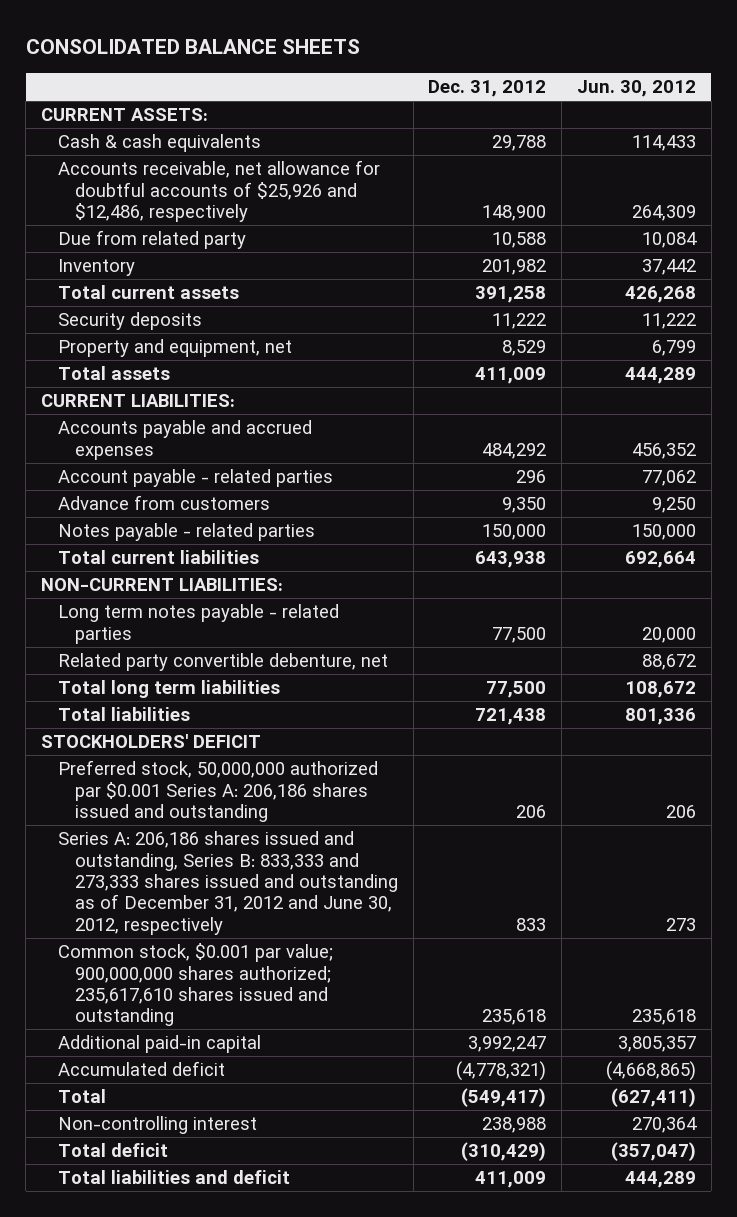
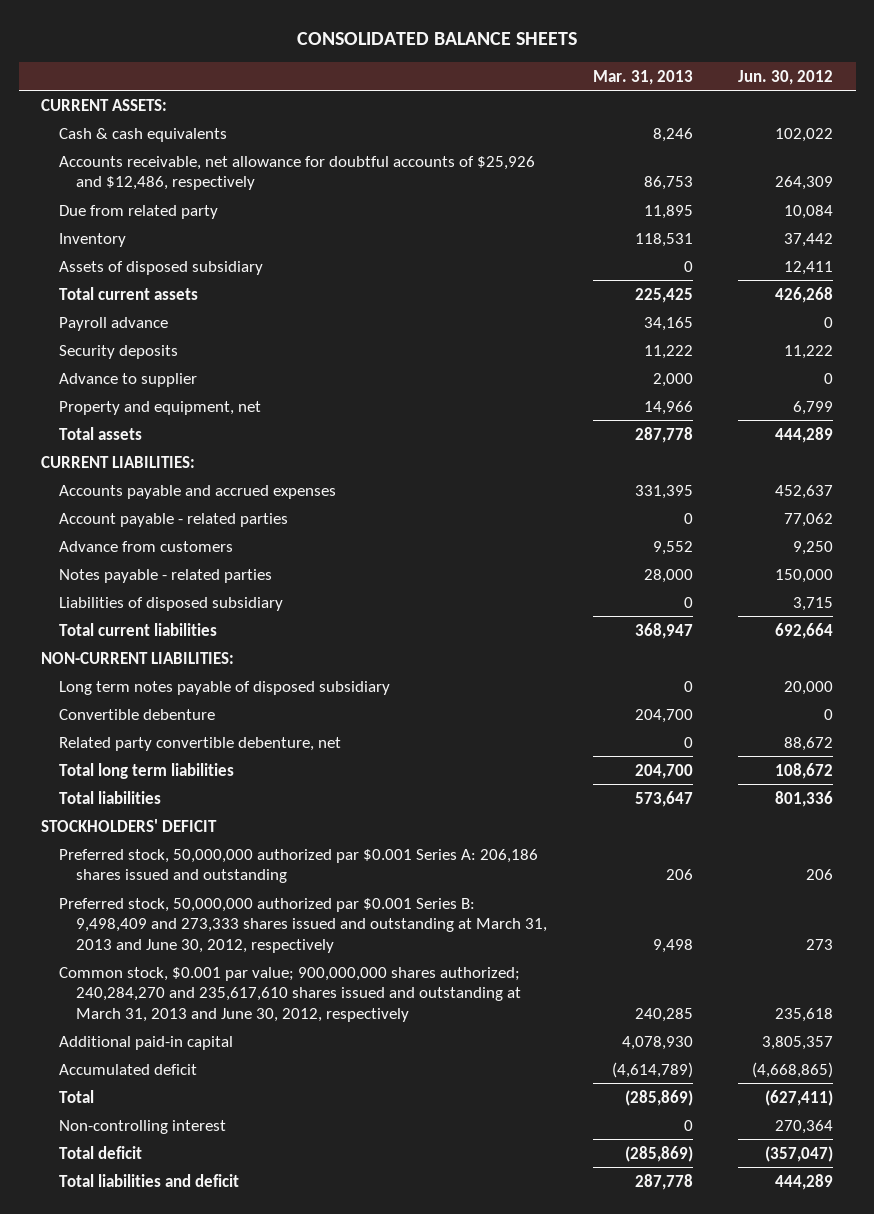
[428,80,547,98] Dec. 31, 2012 -> none
none -> [592,69,693,85] Mar. 31, 2013
[632,135,697,152] 114,433 -> [775,127,834,142] 102,022
none -> [58,260,263,275] Assets of disposed subsidiary
none -> [58,316,168,331] Payroll advance
none -> [58,372,197,387] Advance to supplier
[632,442,697,459] 456,352 -> [775,484,834,499] 452,637
none -> [58,596,283,611] Liabilities of disposed subsidiary
[58,604,340,644] Long term notes payable - related parties -> [58,680,390,695] Long term notes payable of disposed subsidiary
none -> [58,708,215,720] Convertible debenture
[58,831,398,935] Series A: 206,186 shares issued and outstanding, Series B: 833,333 and 273,333 shares issued and outstanding as of December 31, 2012 and June 30, 2012, respectively -> [58,897,548,953] Preferred stock, 50,000,000 authorized par $0.001 Series B: 9,498,409 and 273,333 shares issued and outstanding at March 31, 2013 and June 30, 2012, respectively
[58,943,334,1027] Common stock, $0.001 par value; 900,000,000 shares authorized; 235,617,610 shares issued and outstanding -> [58,966,522,1022] Common stock, $0.001 par value; 900,000,000 shares authorized; 240,284,270 and 235,617,610 shares issued and outstanding at March 31, 2013 and June 30, 2012, respectively

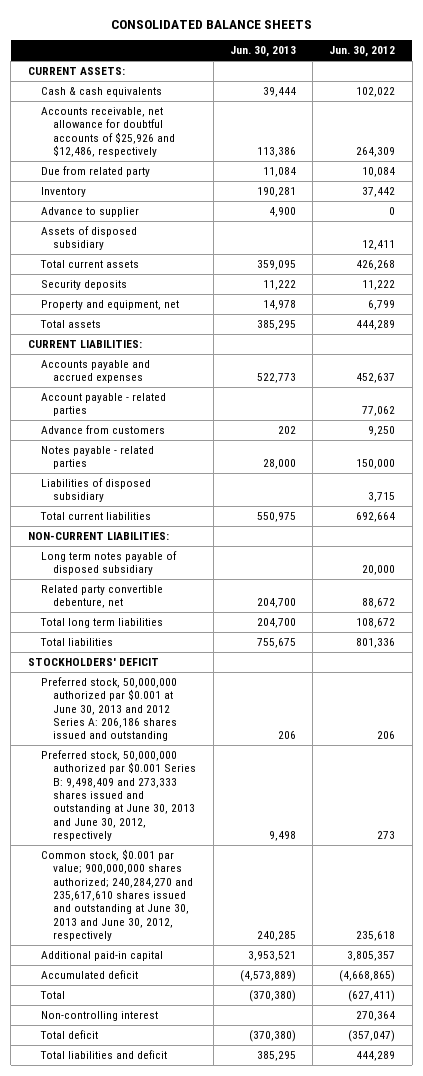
[592,69,693,85] Mar. 31, 2013 -> none
none -> [229,46,296,58] Jun. 30, 2013
[58,372,197,387] Advance to supplier -> [40,207,139,218] Advance to supplier
[58,316,168,331] Payroll advance -> none
[58,708,215,720] Convertible debenture -> none
[58,848,538,884] Preferred stock, 50,000,000 authorized par $0.001 Series A: 206,186 shares issued and outstanding -> [40,677,178,742] Preferred stock, 50,000,000 authorized par $0.001 at June 30, 2013 and 2012 Series A: 206,186 shares issued and outstanding
[58,897,548,953] Preferred stock, 50,000,000 authorized par $0.001 Series B: 9,498,409 and 273,333 shares issued and outstanding at March 31, 2013 and June 30, 2012, respectively -> [40,750,197,841] Preferred stock, 50,000,000 authorized par $0.001 Series B: 9,498,409 and 273,333 shares issued and outstanding at June 30, 2013 and June 30, 2012, respectively
[58,966,522,1022] Common stock, $0.001 par value; 900,000,000 shares authorized; 240,284,270 and 235,617,610 shares issued and outstanding at March 31, 2013 and June 30, 2012, respectively -> [40,849,194,941] Common stock, $0.001 par value; 900,000,000 shares authorized; 240,284,270 and 235,617,610 shares issued and outstanding at June 30, 2013 and June 30, 2012, respectively

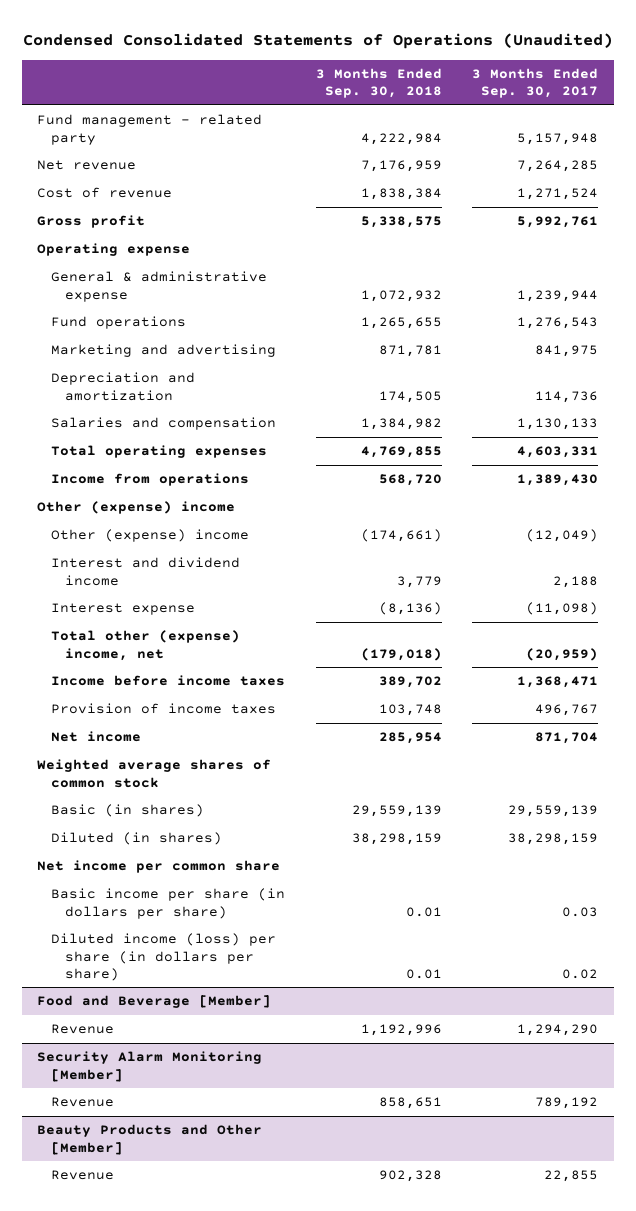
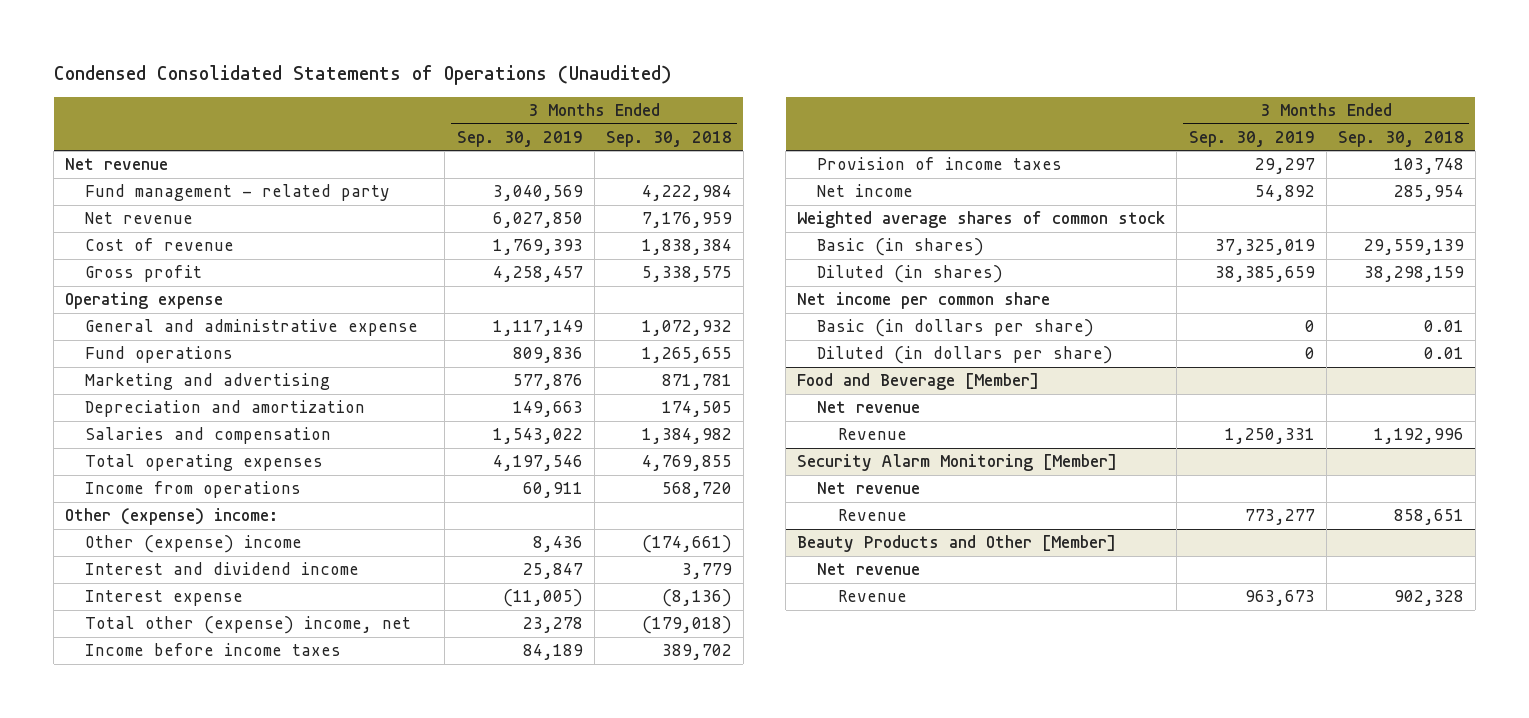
[472,67,599,99] 3 Months Ended Sep. 30, 2017 -> none
none -> [456,130,583,147] Sep. 30, 2019
none -> [65,158,169,171] Net revenue
[51,271,268,302] General & administrative expense -> [85,319,419,337] General and administrative expense
[37,501,236,515] Other (expense) income -> [65,508,279,526] Other (expense) income:
[51,888,286,919] Basic income per share (in dollars per share) -> [817,319,1095,338] Basic (in dollars per share)
[51,933,277,981] Diluted income (loss) per share (in dollars per share) -> [817,346,1114,365] Diluted (in dollars per share)
none -> [817,401,921,414] Net revenue
none -> [817,482,921,495] Net revenue
none -> [817,563,921,576] Net revenue

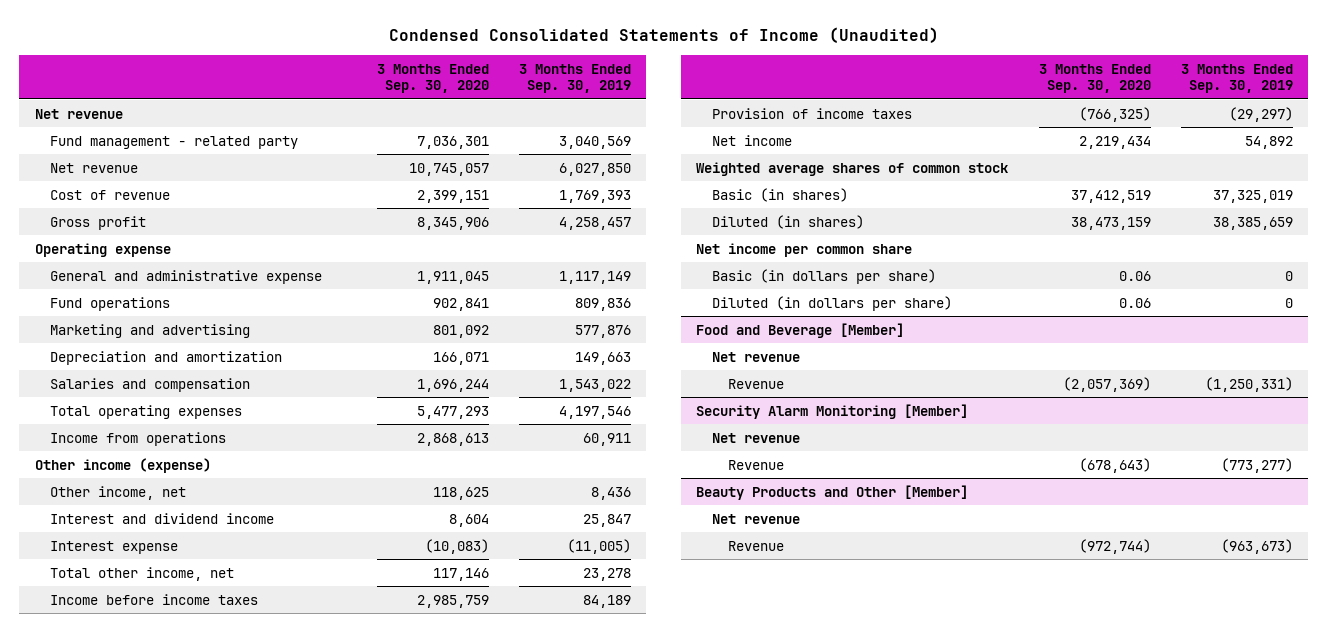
[53,65,672,86] Condensed Consolidated Statements of Operations (Unaudited) -> [388,26,939,43] Condensed Consolidated Statements of Income (Unaudited)
[605,130,732,147] Sep. 30, 2018 -> none
none -> [376,63,489,94] 3 Months Ended Sep. 30, 2020
[65,508,279,526] Other (expense) income: -> [34,457,211,473] Other income (expense)
[85,535,303,554] Other (expense) income -> [50,485,187,500] Other income, net
[85,616,412,635] Total other (expense) income, net -> [50,566,235,581] Total other income, net
[1254,158,1315,175] 29,297 -> [1229,106,1294,122] (29,297)
[1224,428,1315,445] 1,250,331 -> [1205,376,1294,392] (1,250,331)
[1244,509,1315,526] 773,277 -> [1221,457,1294,473] (773,277)
[1244,590,1315,607] 963,673 -> [1221,538,1294,554] (963,673)

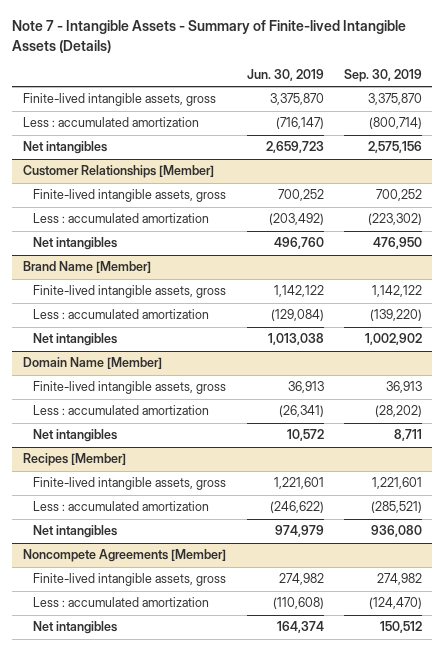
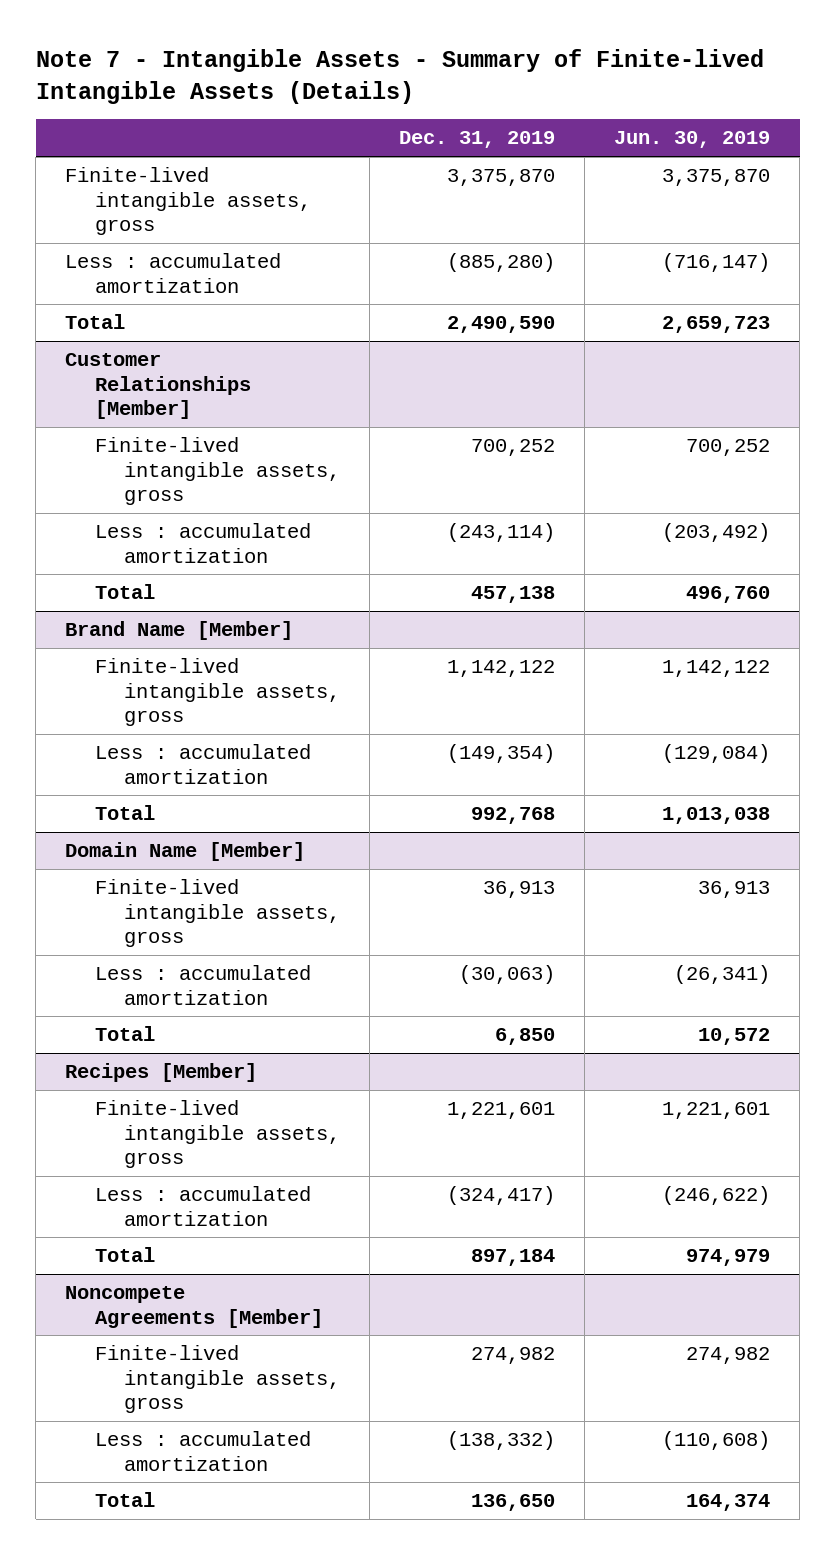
[344,69,423,83] Sep. 30, 2019 -> none
none -> [398,131,555,149] Dec. 31, 2019
[22,141,107,155] Net intangibles -> [65,314,126,330] Total
[33,237,118,251] Net intangibles -> [94,584,155,600] Total
[33,333,118,347] Net intangibles -> [94,805,155,821] Total
[33,429,118,443] Net intangibles -> [94,1026,155,1042] Total
[33,525,118,539] Net intangibles -> [94,1247,155,1263] Total
[33,621,118,635] Net intangibles -> [94,1492,155,1508] Total

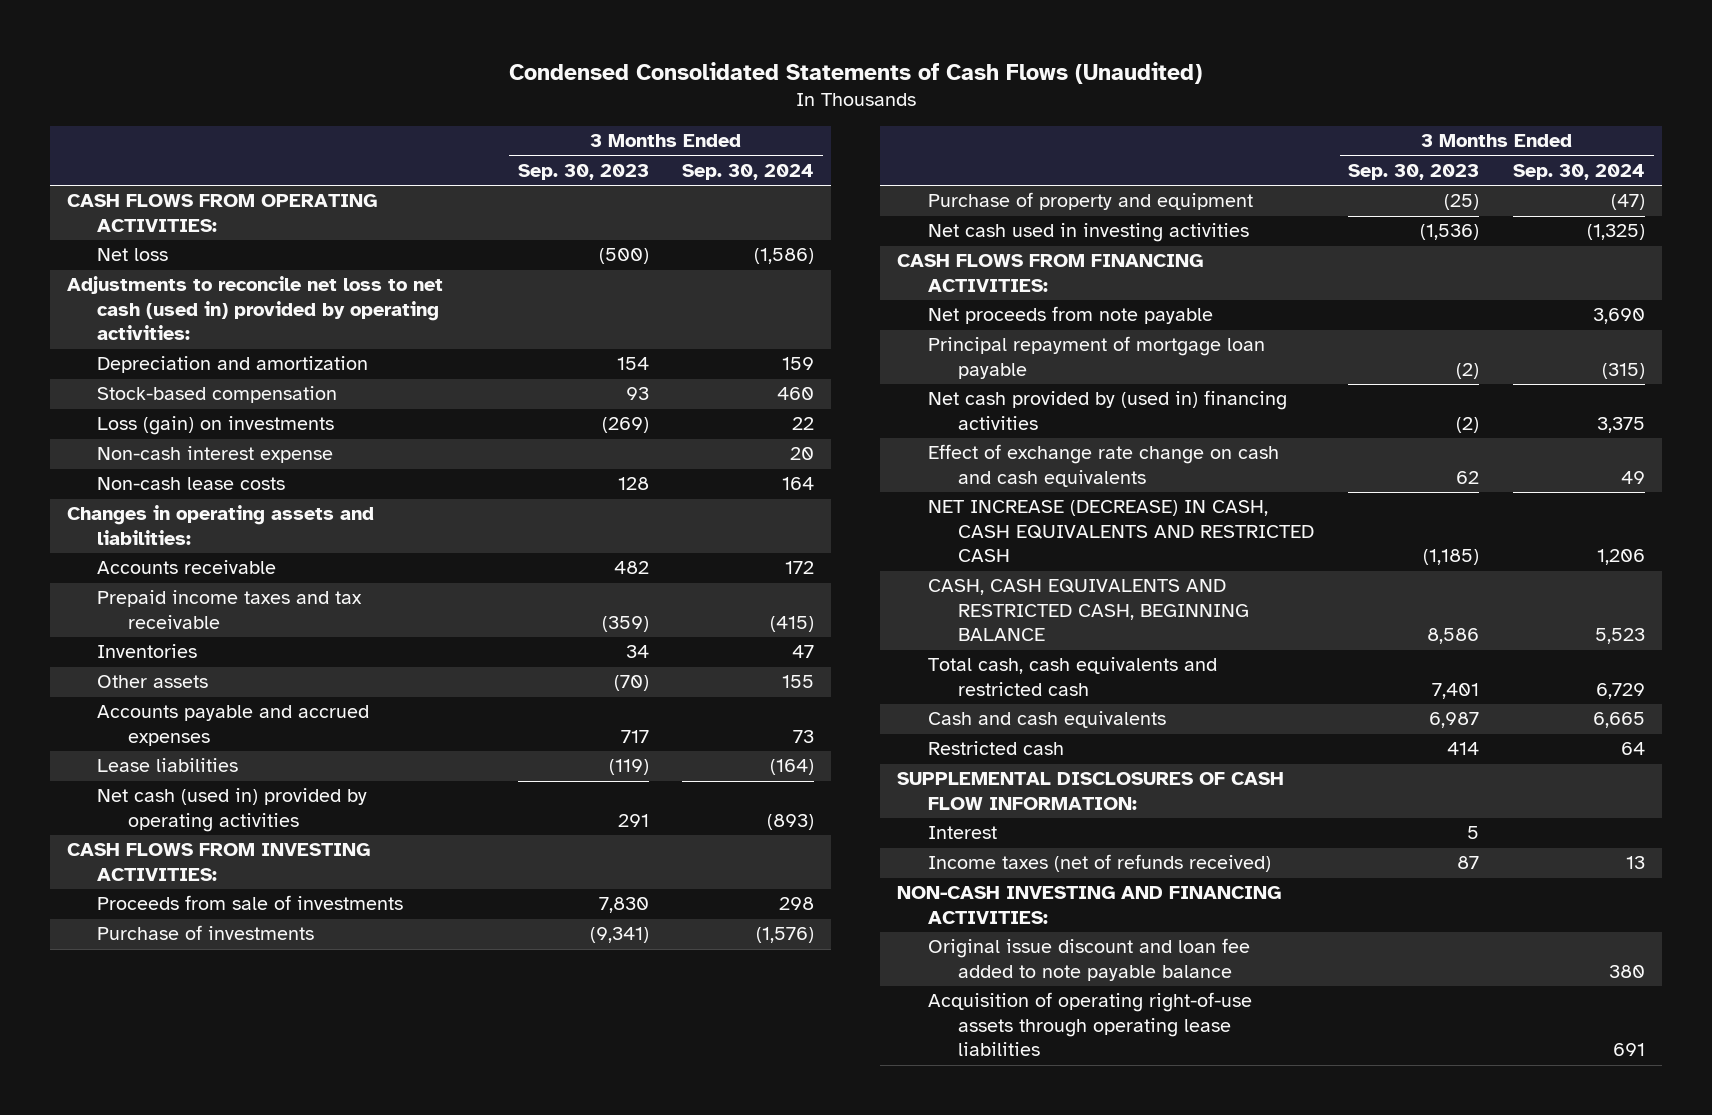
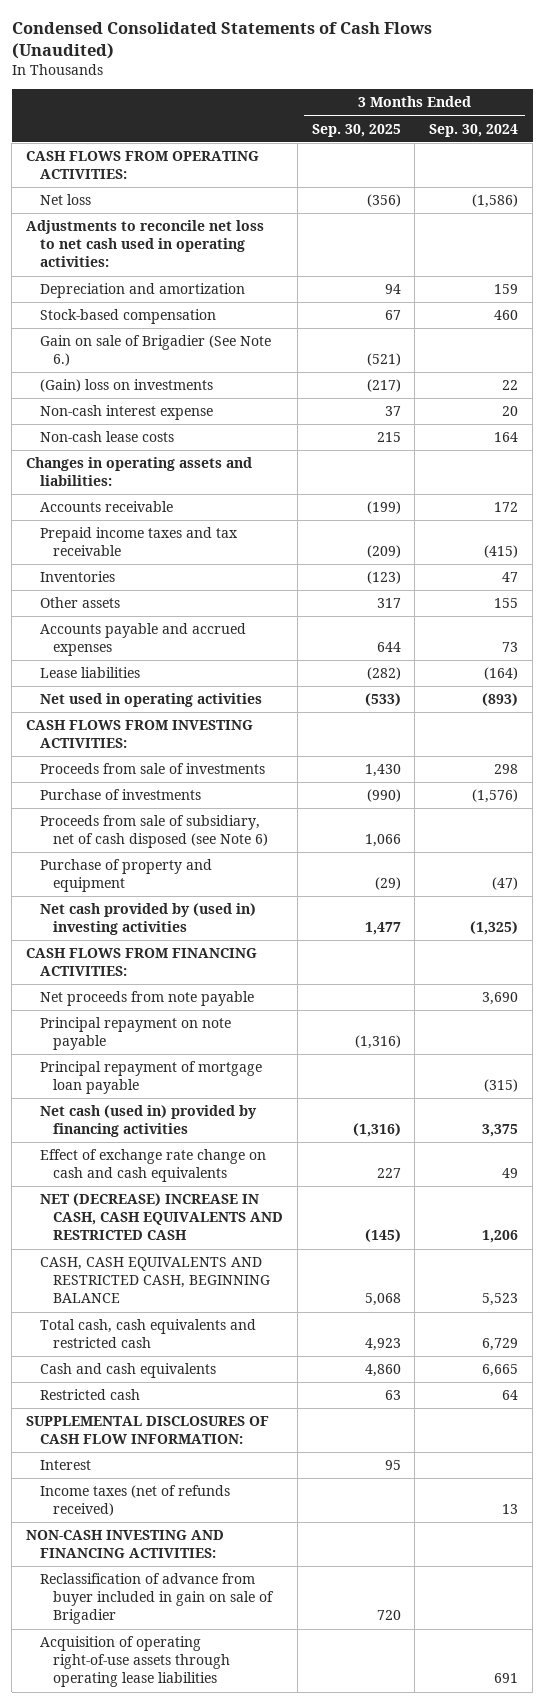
[517,164,649,181] Sep. 30, 2023 -> none
none -> [311,123,401,137] Sep. 30, 2025
[66,276,443,341] Adjustments to reconcile net loss to net cash (used in) provided by operating activities: -> [26,220,265,268] Adjustments to reconcile net loss to net cash used in operating activities:
none -> [39,335,271,367] Gain on sale of Brigadier (See Note 6.)
[97,416,335,436] Loss (gain) on investments -> [39,379,213,393] (Gain) loss on investments
[97,788,368,832] Net cash (used in) provided by operating activities -> [39,693,262,708] Net used in operating activities
none -> [39,815,268,849] Proceeds from sale of subsidiary, net of cash disposed (see Note 6)
[927,223,1249,243] Net cash used in investing activities -> [39,903,256,936] Net cash provided by (used in) investing activities
none -> [39,1017,231,1051] Principal repayment on note payable
[927,390,1287,430] Net cash provided by (used in) financing activities -> [39,1105,257,1138] Net cash (used in) provided by financing activities
[927,500,1315,563] NET INCREASE (DECREASE) IN CASH, CASH EQUIVALENTS AND RESTRICTED CASH -> [39,1193,283,1241] NET (DECREASE) INCREASE IN CASH, CASH EQUIVALENTS AND RESTRICTED CASH
[927,938,1250,981] Original issue discount and loan fee added to note payable balance -> none
none -> [39,1573,274,1625] Reclassification of advance from buyer included in gain on sale of Brigadier

